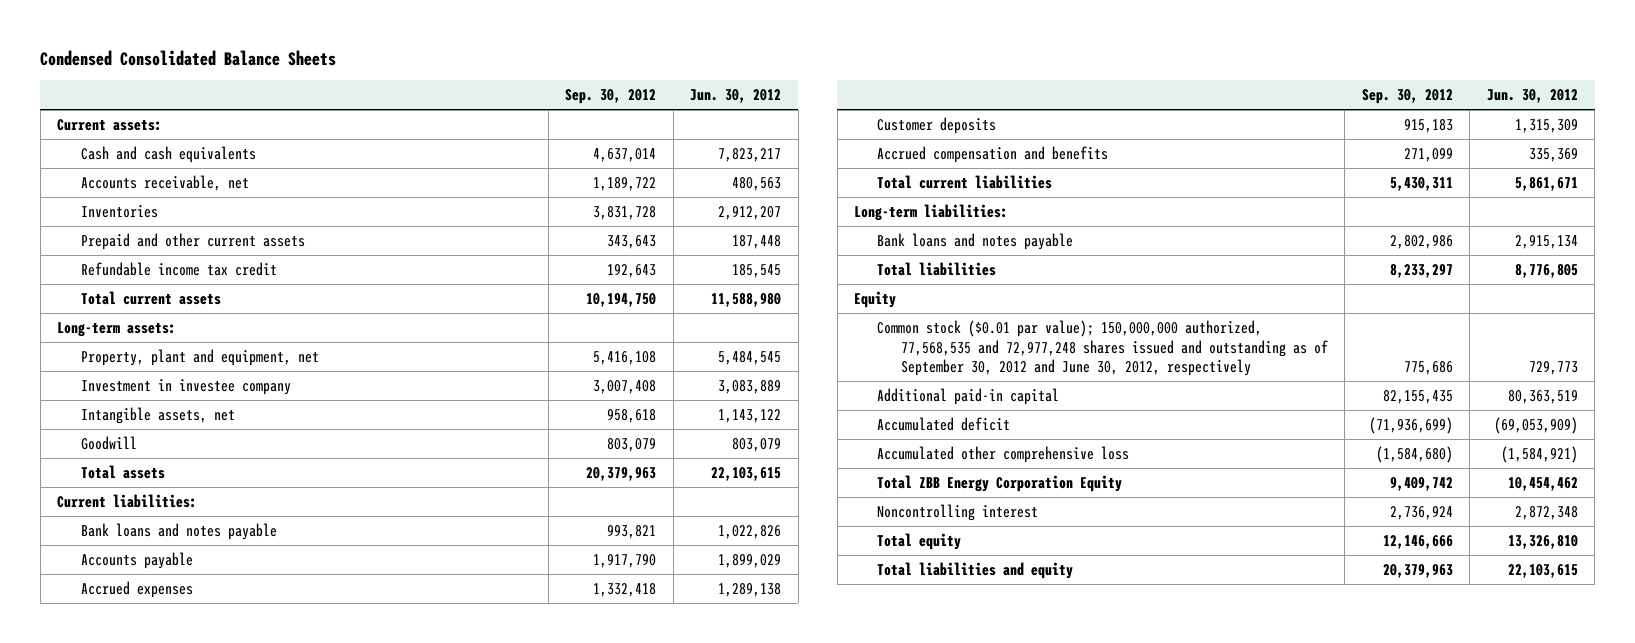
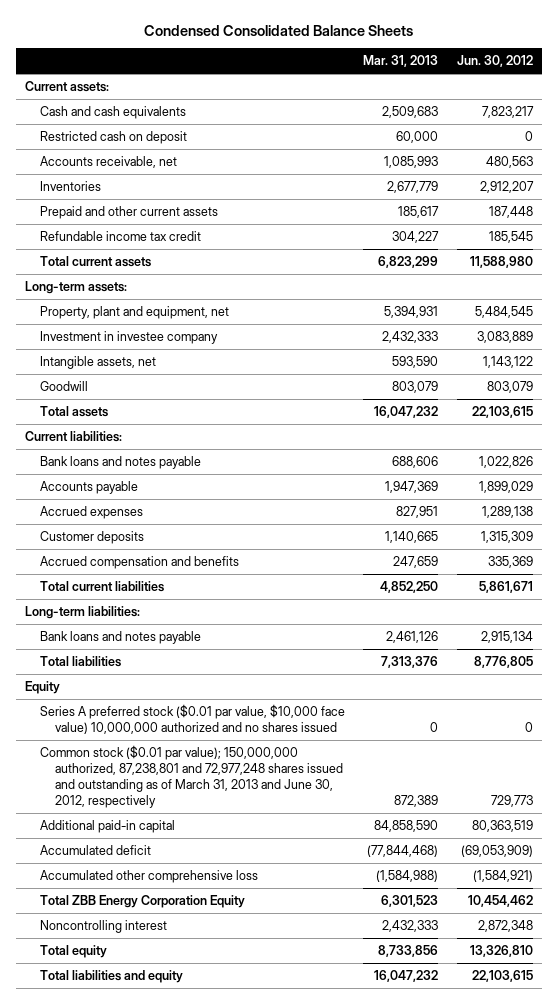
[565,89,657,105] Sep. 30, 2012 -> none
none -> [363,55,439,68] Mar. 31, 2013
none -> [39,131,187,145] Restricted cash on deposit
none -> [39,704,345,735] Series A preferred stock ($0.01 par value, $10,000 face value) 10,000,000 authorized and no shares issued
[877,319,1328,377] Common stock ($0.01 par value); 150,000,000 authorized, 77,568,535 and 72,977,248 shares issued and outstanding as of September 30, 2012 and June 30, 2012, respectively -> [39,745,343,809] Common stock ($0.01 par value); 150,000,000 authorized, 87,238,801 and 72,977,248 shares issued and outstanding as of March 31, 2013 and June 30, 2012, respectively

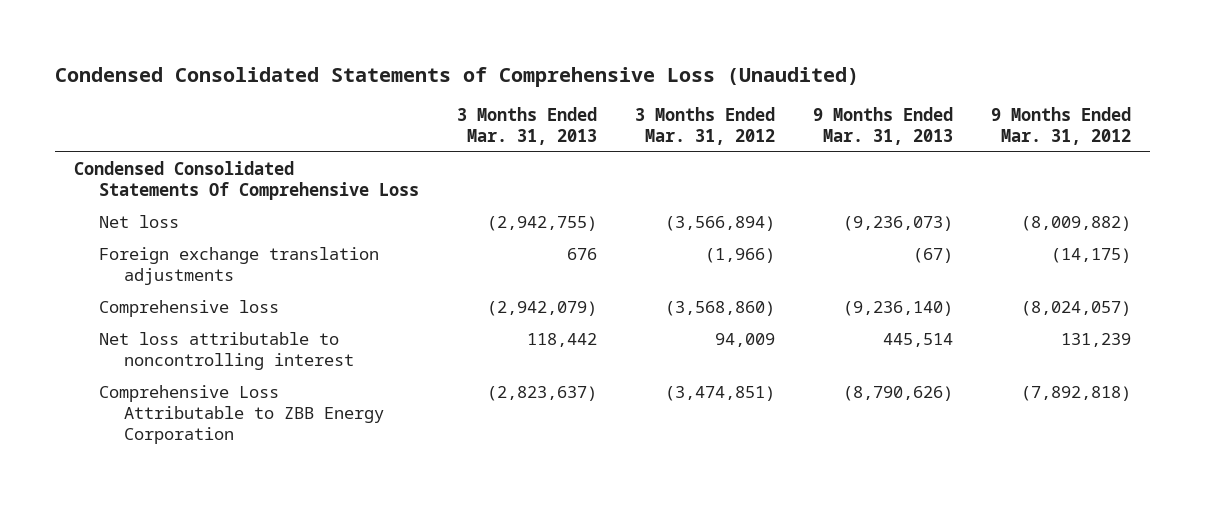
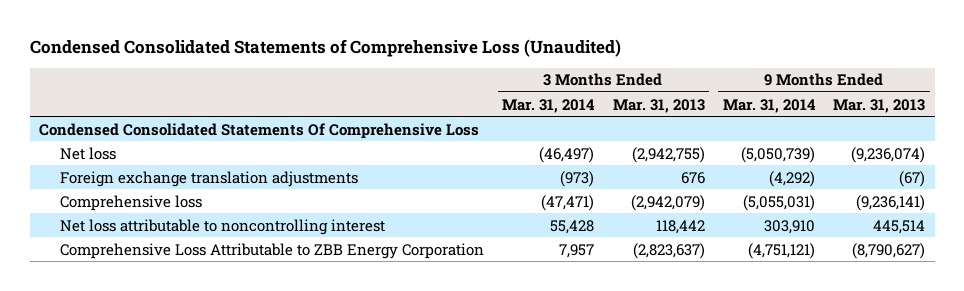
[635,107,776,146] 3 Months Ended Mar. 31, 2012 -> none
[990,107,1131,146] 9 Months Ended Mar. 31, 2012 -> none
none -> [502,98,596,113] Mar. 31, 2014
none -> [722,98,816,113] Mar. 31, 2014
[843,215,954,231] (9,236,073) -> [851,146,926,163] (9,236,074)
[843,300,954,316] (9,236,140) -> [856,194,926,211] (9,236,141)
[843,385,954,401] (8,790,626) -> [852,242,926,259] (8,790,627)

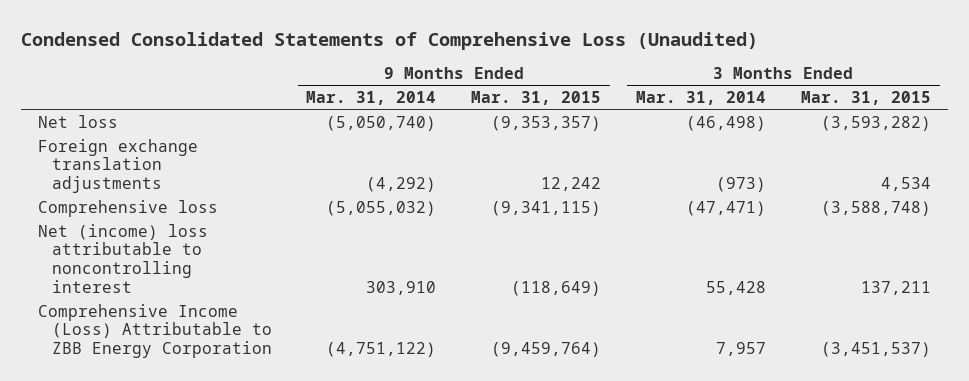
[612,98,705,113] Mar. 31, 2013 -> none
[833,98,926,113] Mar. 31, 2013 -> none
none -> [471,91,602,106] Mar. 31, 2015
none -> [800,91,931,106] Mar. 31, 2015
[38,122,479,139] Condensed Consolidated Statements Of Comprehensive Loss -> none
[539,146,595,163] (46,497) -> [686,115,767,131] (46,498)
[740,146,815,163] (5,050,739) -> [326,115,437,131] (5,050,740)
[742,194,815,211] (5,055,031) -> [326,200,437,216] (5,055,032)
[59,218,385,235] Net loss attributable to noncontrolling interest -> [37,223,208,293] Net (income) loss attributable to noncontrolling interest
[59,242,484,259] Comprehensive Loss Attributable to ZBB Energy Corporation -> [37,303,272,359] Comprehensive Income (Loss) Attributable to ZBB Energy Corporation
[747,242,815,259] (4,751,121) -> [326,342,437,358] (4,751,122)

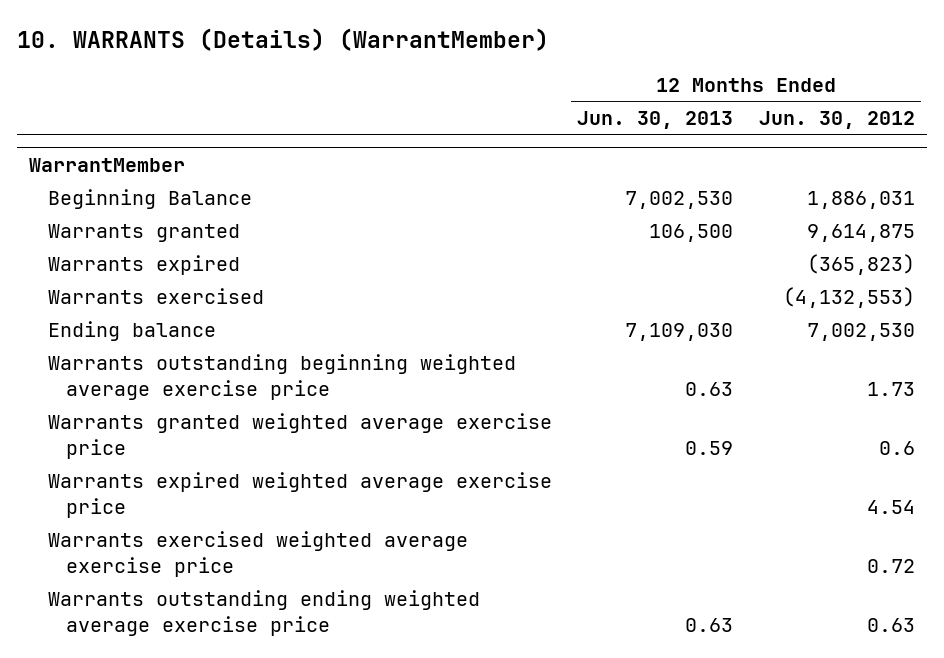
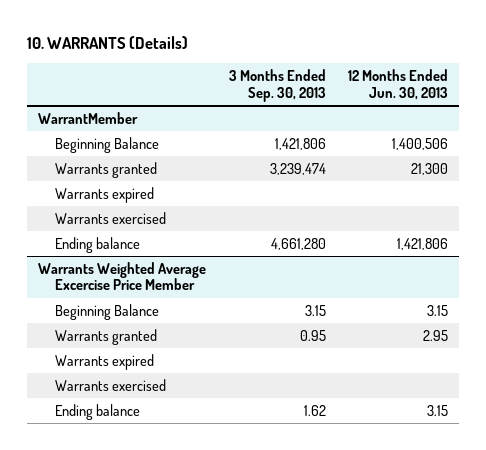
[16,27,549,51] 10. WARRANTS (Details) (WarrantMember) -> [26,36,188,50] 10. WARRANTS (Details)
[758,110,915,129] Jun. 30, 2012 -> none
none -> [228,69,326,102] 3 Months Ended Sep. 30, 2013
[625,190,734,209] 7,002,530 -> [392,137,449,150] 1,400,506
[649,223,734,242] 106,500 -> [411,162,449,175] 21,300
[47,353,516,400] Warrants outstanding beginning weighted average exercise price -> none
[47,412,552,459] Warrants granted weighted average exercise price -> none
[47,471,552,518] Warrants expired weighted average exercise price -> none
[47,530,468,577] Warrants exercised weighted average exercise price -> none
[47,589,480,636] Warrants outstanding ending weighted average exercise price -> none
[625,322,734,341] 7,109,030 -> [397,237,449,250] 1,421,806
none -> [38,261,207,291] Warrants Weighted Average Excercise Price Member
none -> [54,303,159,320] Beginning Balance
none -> [54,328,157,345] Warrants granted
none -> [54,353,154,370] Warrants expired
none -> [54,378,166,391] Warrants exercised
none -> [54,403,140,420] Ending balance

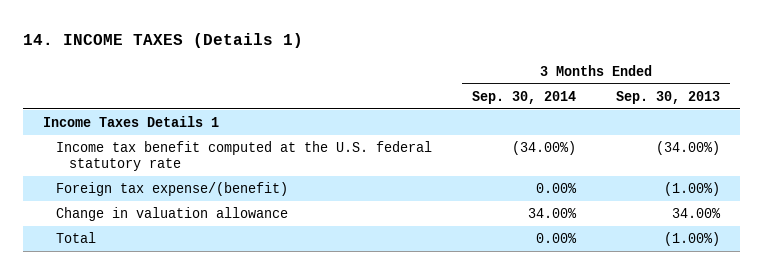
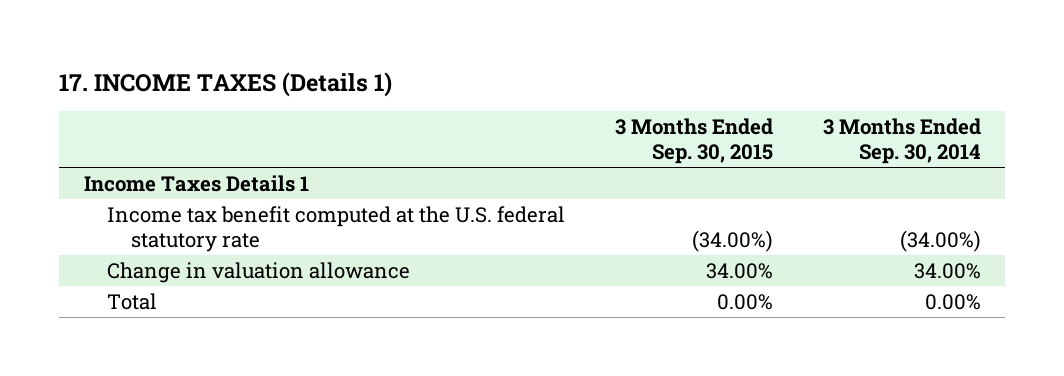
[23,32,304,48] 14. INCOME TAXES (Details 1) -> [58,71,392,97] 17. INCOME TAXES (Details 1)
[616,90,721,104] Sep. 30, 2013 -> none
none -> [615,118,774,165] 3 Months Ended Sep. 30, 2015
[56,182,289,197] Foreign tax expense/(benefit) -> none

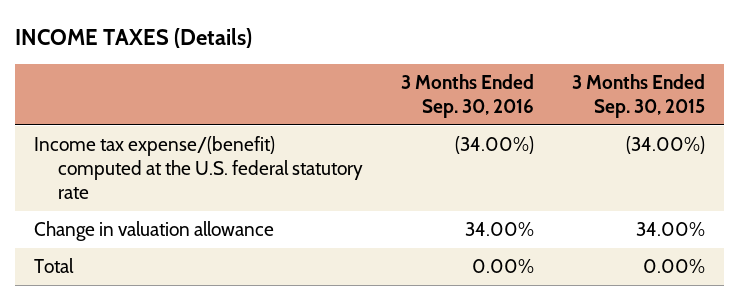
[58,71,392,97] 17. INCOME TAXES (Details 1) -> [15,27,253,48] INCOME TAXES (Details)
[822,118,981,165] 3 Months Ended Sep. 30, 2014 -> none
none -> [400,74,534,118] 3 Months Ended Sep. 30, 2016
[83,174,309,192] Income Taxes Details 1 -> none
[107,205,566,252] Income tax benefit computed at the U.S. federal statutory rate -> [34,136,363,199] Income tax expense/(benefit) computed at the U.S. federal statutory rate

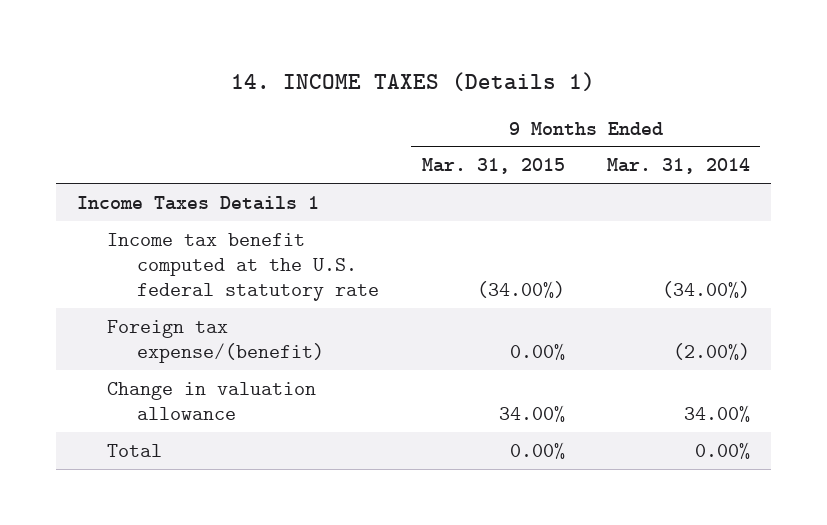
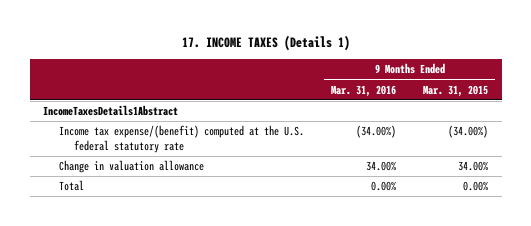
[231,71,596,91] 14. INCOME TAXES (Details 1) -> [181,35,350,52] 17. INCOME TAXES (Details 1)
[606,158,750,175] Mar. 31, 2014 -> none
none -> [330,84,396,97] Mar. 31, 2016
[77,195,320,210] Income Taxes Details 1 -> none
[107,319,325,363] Foreign tax expense/(benefit) -> none
none -> [43,105,179,117] IncomeTaxesDetails1Abstract
[107,232,380,301] Income tax benefit computed at the U.S. federal statutory rate -> [58,125,304,153] Income tax expense/(benefit) computed at the U.S. federal statutory rate

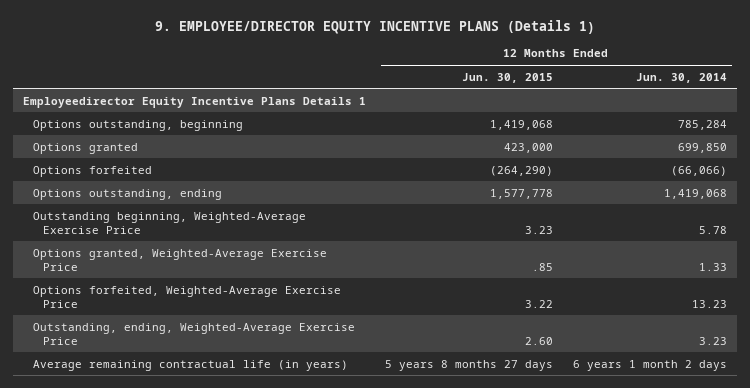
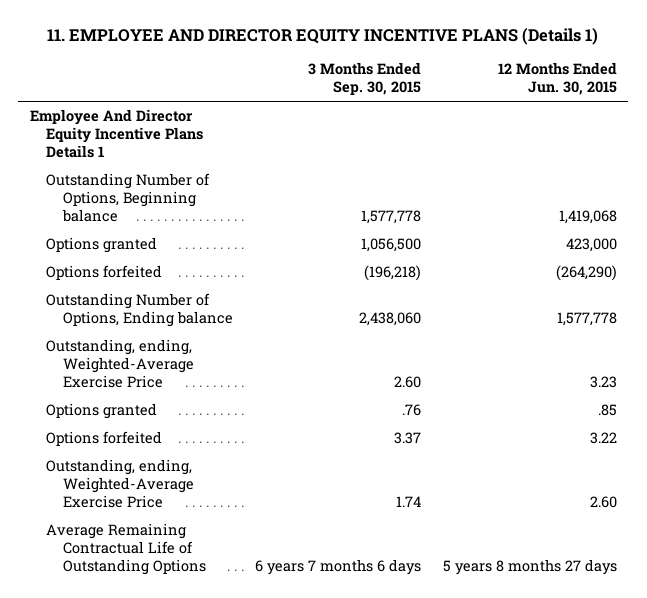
[154,19,595,34] 9. EMPLOYEE/DIRECTOR EQUITY INCENTIVE PLANS (Details 1) -> [47,27,599,45] 11. EMPLOYEE AND DIRECTOR EQUITY INCENTIVE PLANS (Details 1)
[635,72,727,83] Jun. 30, 2014 -> none
none -> [307,62,421,96] 3 Months Ended Sep. 30, 2015
[23,96,367,108] Employeedirector Equity Incentive Plans Details 1 -> [29,109,204,158] Employee And Director Equity Incentive Plans Details 1
[33,119,244,131] Options outstanding, beginning -> [46,173,211,222] Outstanding Number of Options, Beginning balance
[33,188,223,200] Options outstanding, ending -> [46,293,233,328] Outstanding Number of Options, Ending balance
[33,211,307,234] Outstanding beginning, Weighted-Average Exercise Price -> [46,339,194,388] Outstanding, ending, Weighted-Average Exercise Price
[33,248,328,271] Options granted, Weighted-Average Exercise Price -> [46,403,158,420] Options granted
[33,285,342,308] Options forfeited, Weighted-Average Exercise Price -> [46,431,163,447] Options forfeited
[33,359,349,371] Average remaining contractual life (in years) -> [46,523,206,575] Average Remaining Contractual Life of Outstanding Options

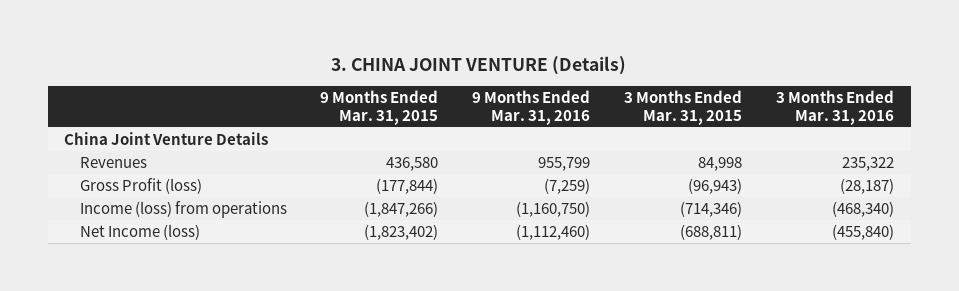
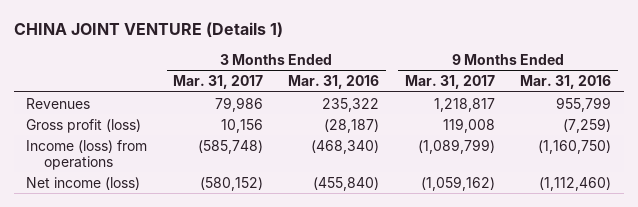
[331,55,627,75] 3. CHINA JOINT VENTURE (Details) -> [13,22,283,38] CHINA JOINT VENTURE (Details 1)
[320,90,439,125] 9 Months Ended Mar. 31, 2015 -> none
[624,90,743,125] 3 Months Ended Mar. 31, 2015 -> none
none -> [172,75,263,90] Mar. 31, 2017
none -> [404,75,495,90] Mar. 31, 2017
[64,132,269,146] China Joint Venture Details -> none
[79,178,202,195] Gross Profit (loss) -> [26,118,142,133] Gross profit (loss)
[79,224,200,241] Net Income (loss) -> [26,176,141,190] Net income (loss)

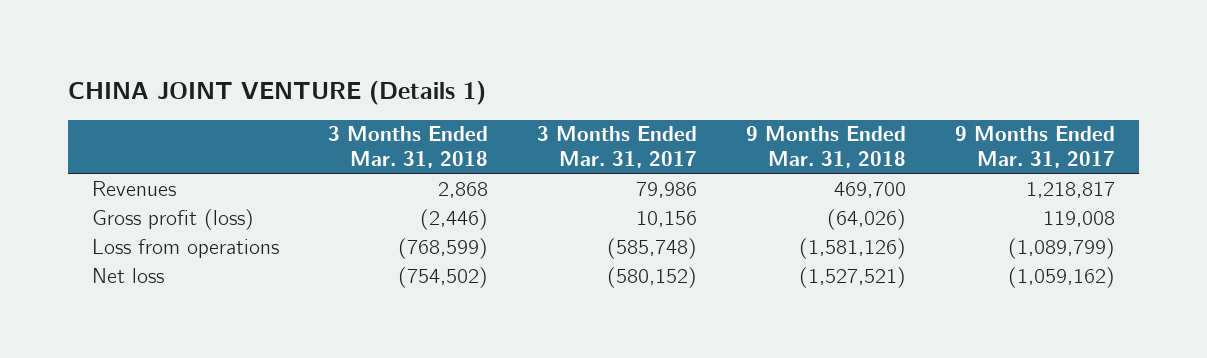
[288,75,380,90] Mar. 31, 2016 -> none
[520,75,612,90] Mar. 31, 2016 -> none
none -> [327,126,488,168] 3 Months Ended Mar. 31, 2018
none -> [745,126,906,168] 9 Months Ended Mar. 31, 2018
[26,139,148,170] Income (loss) from operations -> [91,238,279,258] Loss from operations
[26,176,141,190] Net income (loss) -> [91,267,164,283] Net loss

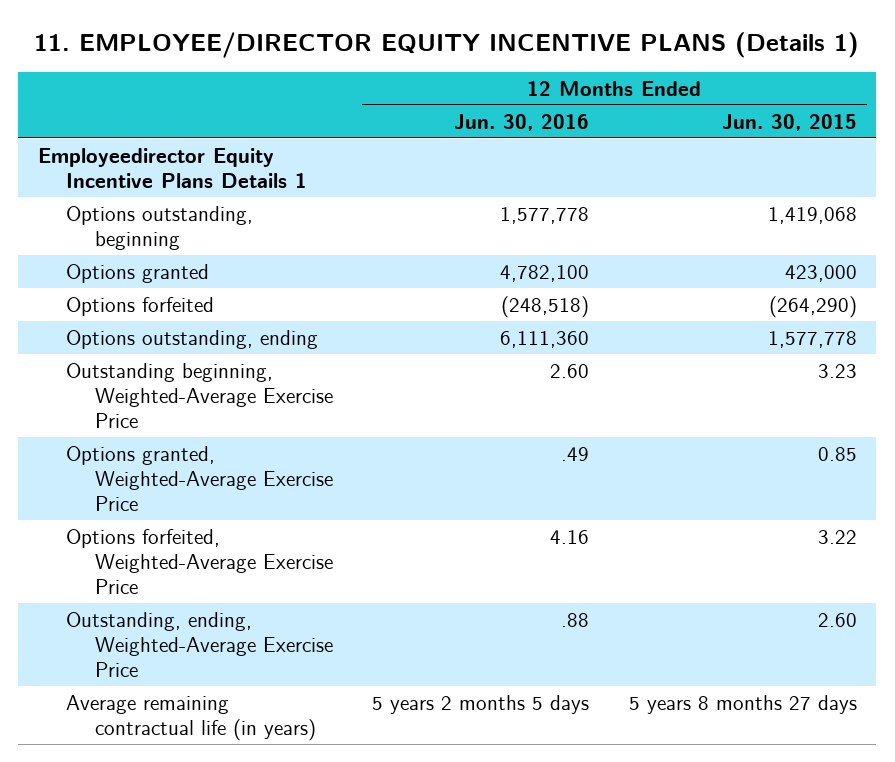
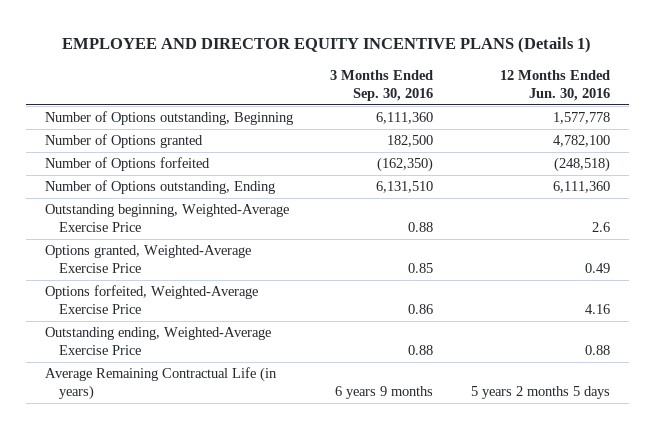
[34,32,860,59] 11. EMPLOYEE/DIRECTOR EQUITY INCENTIVE PLANS (Details 1) -> [62,36,592,53] EMPLOYEE AND DIRECTOR EQUITY INCENTIVE PLANS (Details 1)
[721,113,857,131] Jun. 30, 2015 -> none
none -> [330,69,434,101] 3 Months Ended Sep. 30, 2016
[38,147,308,188] Employeedirector Equity Incentive Plans Details 1 -> none
[66,205,254,250] Options outstanding, beginning -> [45,111,294,126] Number of Options outstanding, Beginning
[66,263,210,283] Options granted -> [45,134,204,149] Number of Options granted
[66,296,215,316] Options forfeited -> [45,157,211,172] Number of Options forfeited
[66,329,319,349] Options outstanding, ending -> [45,180,276,195] Number of Options outstanding, Ending
[550,363,590,378] 2.60 -> [591,222,610,233] 2.6
[561,446,590,461] .49 -> [584,263,610,274] 0.49
[66,611,333,677] Outstanding, ending, Weighted-Average Exercise Price -> [45,327,272,356] Outstanding ending, Weighted-Average Exercise Price
[561,612,590,627] .88 -> [584,345,610,356] 0.88
[66,694,316,741] Average remaining contractual life (in years) -> [45,367,278,401] Average Remaining Contractual Life (in years)

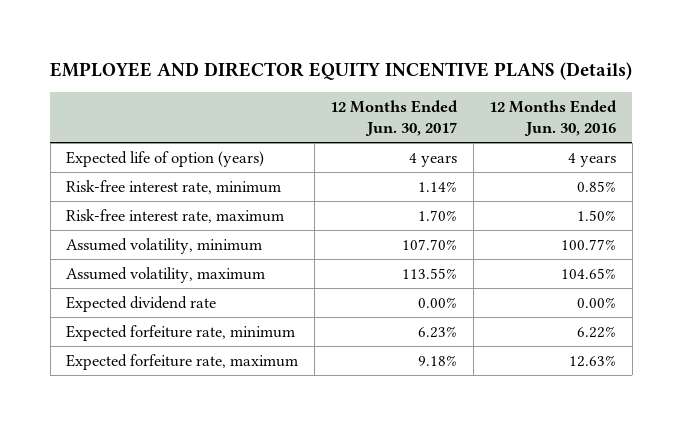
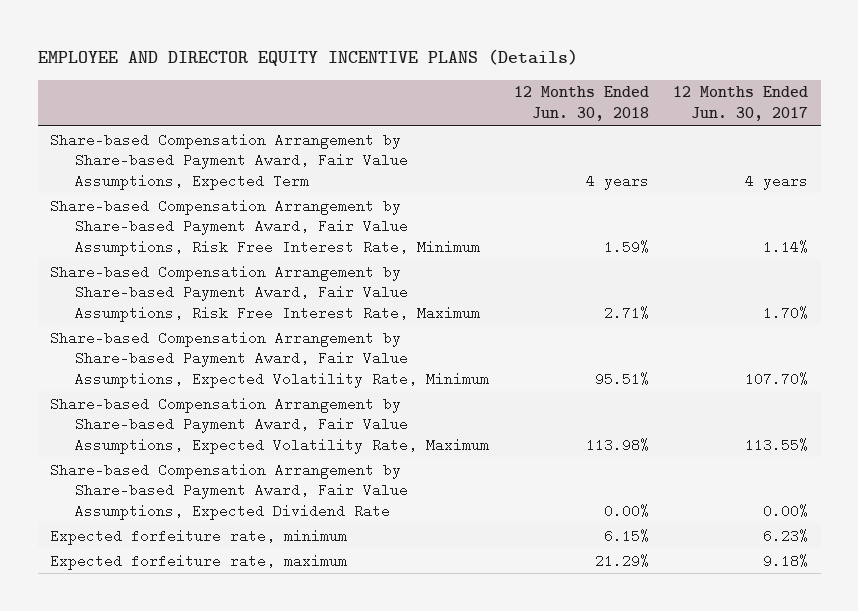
[489,99,618,137] 12 Months Ended Jun. 30, 2016 -> none
none -> [513,86,649,122] 12 Months Ended Jun. 30, 2018
[66,150,265,167] Expected life of option (years) -> [50,132,409,190] Share-based Compensation Arrangement by Share-based Payment Award, Fair Value Assumptions, Expected Term
[66,179,282,194] Risk-free interest rate, minimum -> [50,198,481,256] Share-based Compensation Arrangement by Share-based Payment Award, Fair Value Assumptions, Risk Free Interest Rate, Minimum
[66,208,285,223] Risk-free interest rate, maximum -> [50,264,481,322] Share-based Compensation Arrangement by Share-based Payment Award, Fair Value Assumptions, Risk Free Interest Rate, Maximum
[66,237,263,254] Assumed volatility, minimum -> [50,330,490,388] Share-based Compensation Arrangement by Share-based Payment Award, Fair Value Assumptions, Expected Volatility Rate, Minimum
[66,266,266,283] Assumed volatility, maximum -> [50,396,490,454] Share-based Compensation Arrangement by Share-based Payment Award, Fair Value Assumptions, Expected Volatility Rate, Maximum
[66,295,217,312] Expected dividend rate -> [50,462,409,520] Share-based Compensation Arrangement by Share-based Payment Award, Fair Value Assumptions, Expected Dividend Rate

